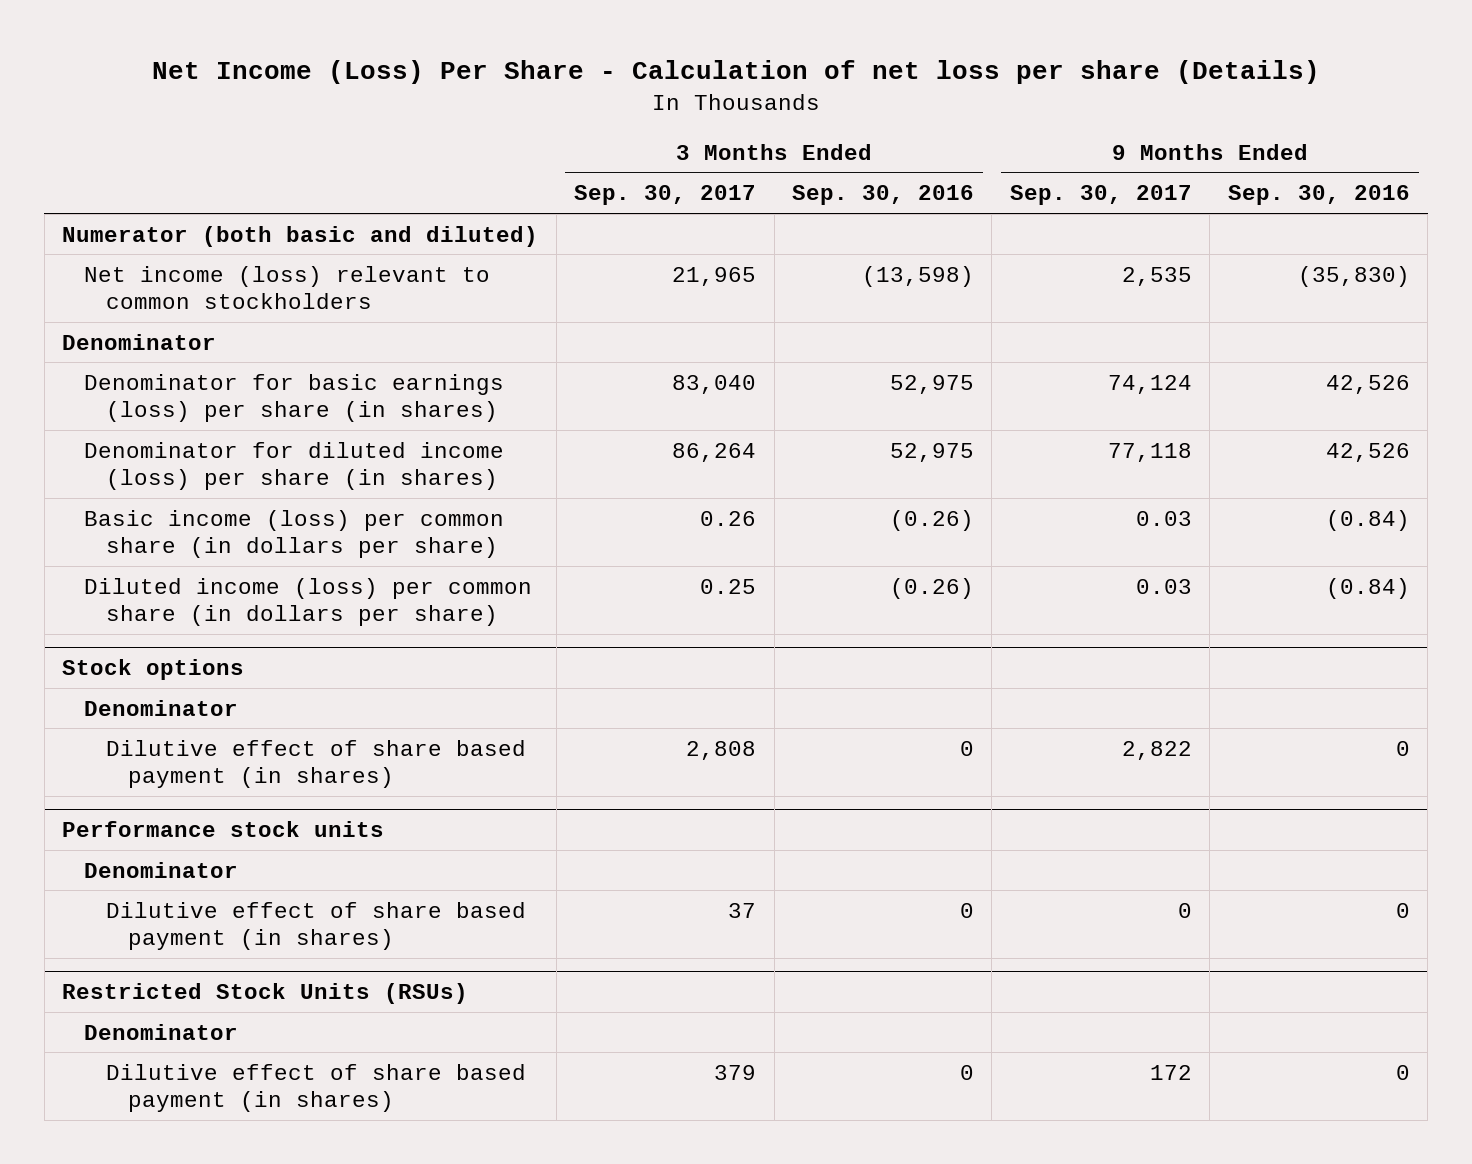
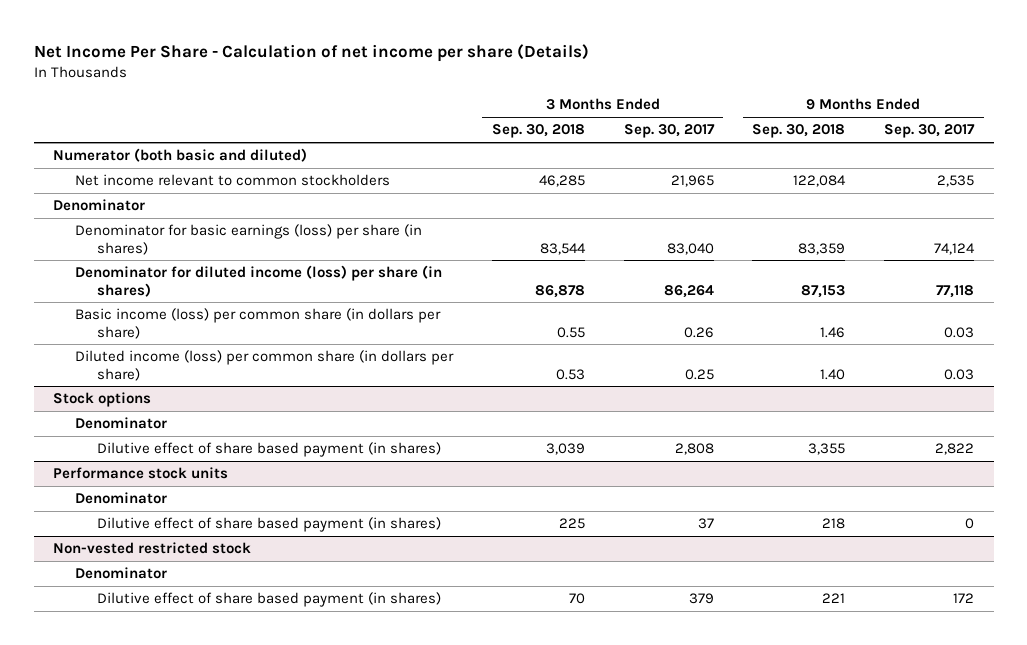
[152,60,1321,85] Net Income (Loss) Per Share - Calculation of net loss per share (Details) -> [33,43,589,62] Net Income Per Share - Calculation of net income per share (Details)
[792,185,975,206] Sep. 30, 2016 -> none
[1227,185,1410,206] Sep. 30, 2016 -> none
none -> [491,124,585,139] Sep. 30, 2018
none -> [752,124,846,139] Sep. 30, 2018
[84,265,491,309] Net income (loss) relevant to common stockholders -> [75,174,391,187] Net income relevant to common stockholders
[62,983,469,1005] Restricted Stock Units (RSUs) -> [52,542,251,555] Non-vested restricted stock

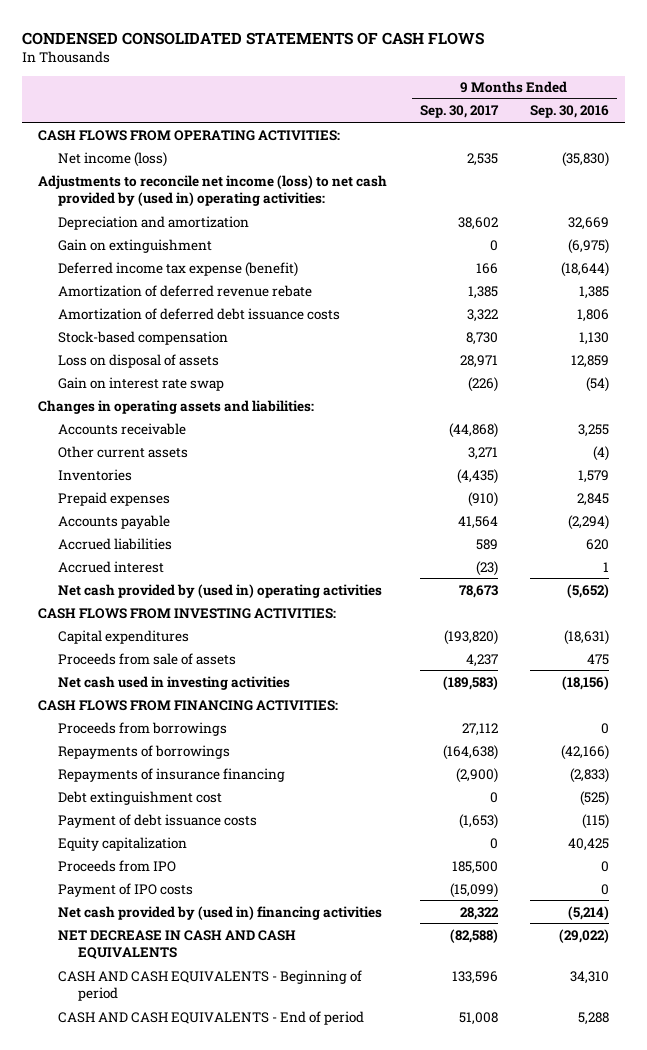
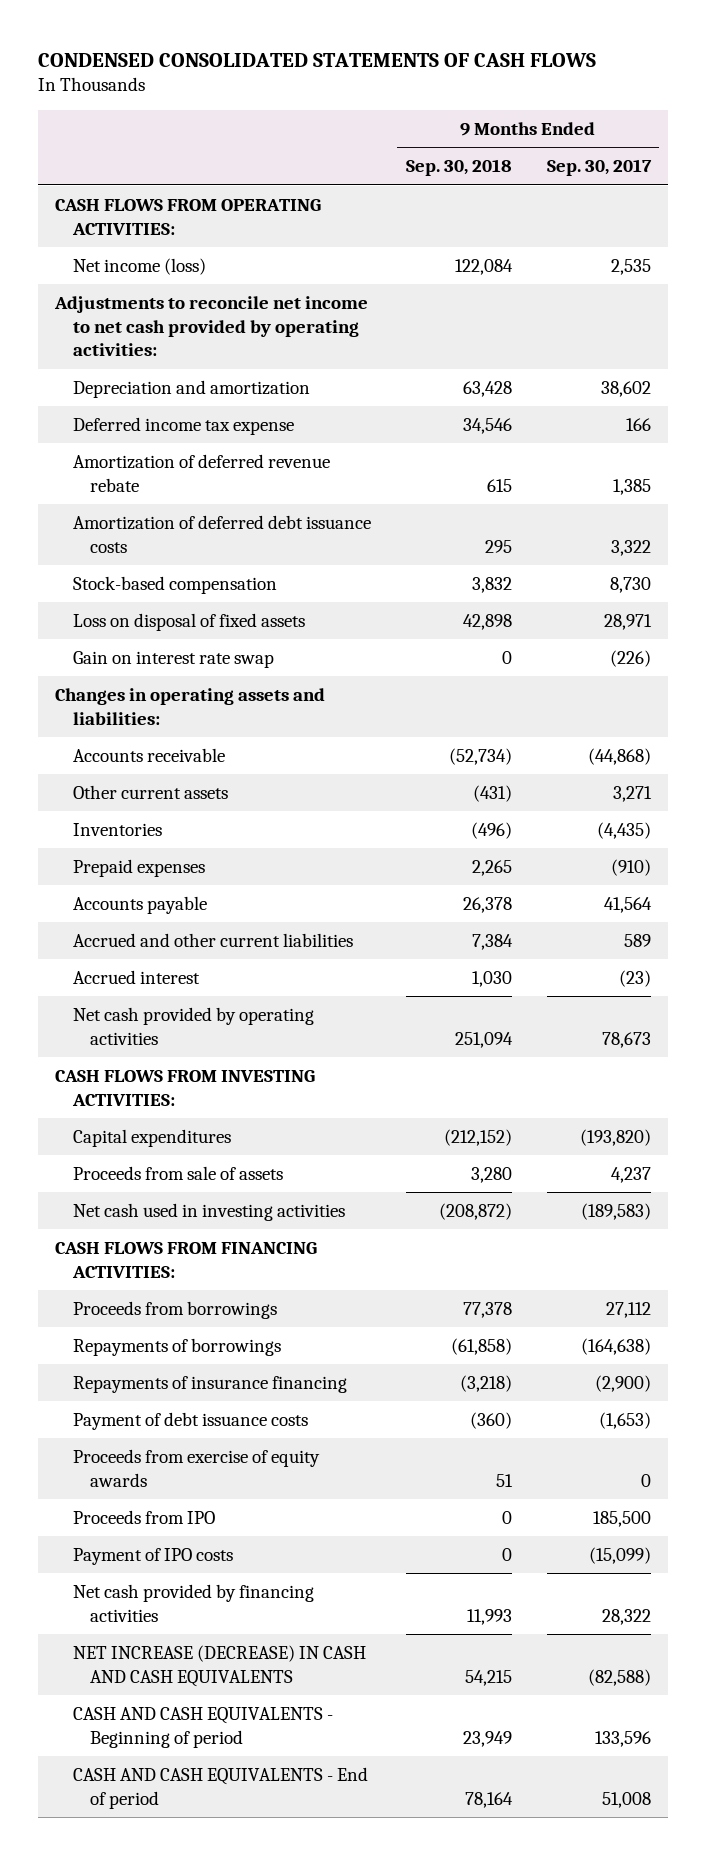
[529,105,609,119] Sep. 30, 2016 -> none
none -> [405,159,512,177] Sep. 30, 2018
[38,174,388,206] Adjustments to reconcile net income (loss) to net cash provided by (used in) operating activities: -> [54,295,369,357] Adjustments to reconcile net income to net cash provided by operating activities:
[58,238,213,253] Gain on extinguishment -> none
[58,261,299,277] Deferred income tax expense (benefit) -> [72,416,294,435] Deferred income tax expense
[58,353,220,368] Loss on disposal of assets -> [72,612,305,631] Loss on disposal of fixed assets
[58,537,173,550] Accrued liabilities -> [72,932,353,947] Accrued and other current liabilities
[58,583,383,598] Net cash provided by (used in) operating activities -> [72,1006,314,1045] Net cash provided by operating activities
[58,790,223,805] Debt extinguishment cost -> none
[58,836,188,851] Equity capitalization -> none
none -> [72,1448,320,1487] Proceeds from exercise of equity awards
[58,905,383,920] Net cash provided by (used in) financing activities -> [72,1583,314,1622] Net cash provided by financing activities
[58,929,297,959] NET DECREASE IN CASH AND CASH EQUIVALENTS -> [72,1644,366,1687] NET INCREASE (DECREASE) IN CASH AND CASH EQUIVALENTS

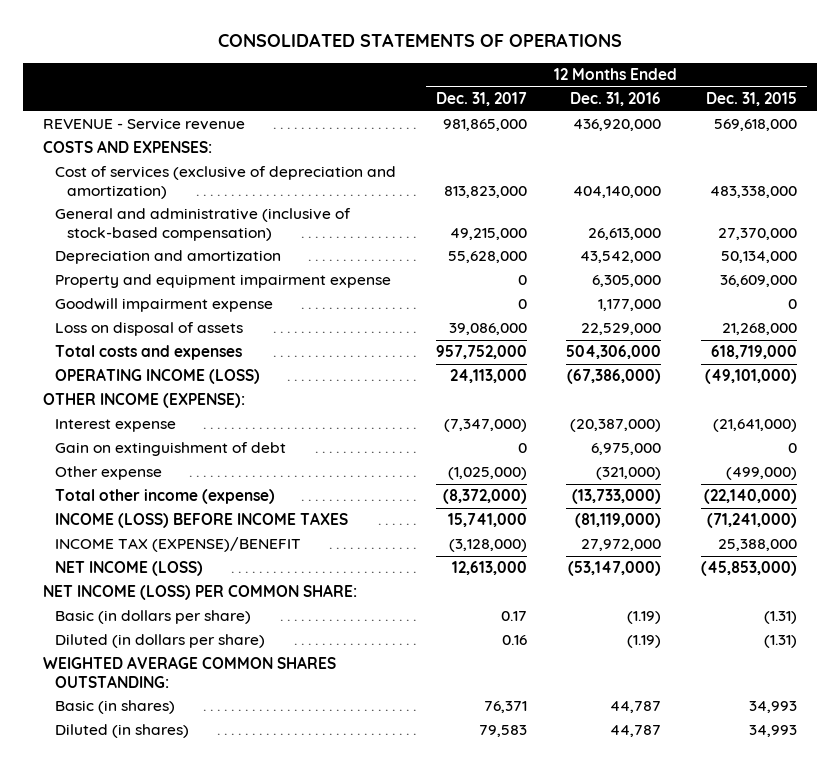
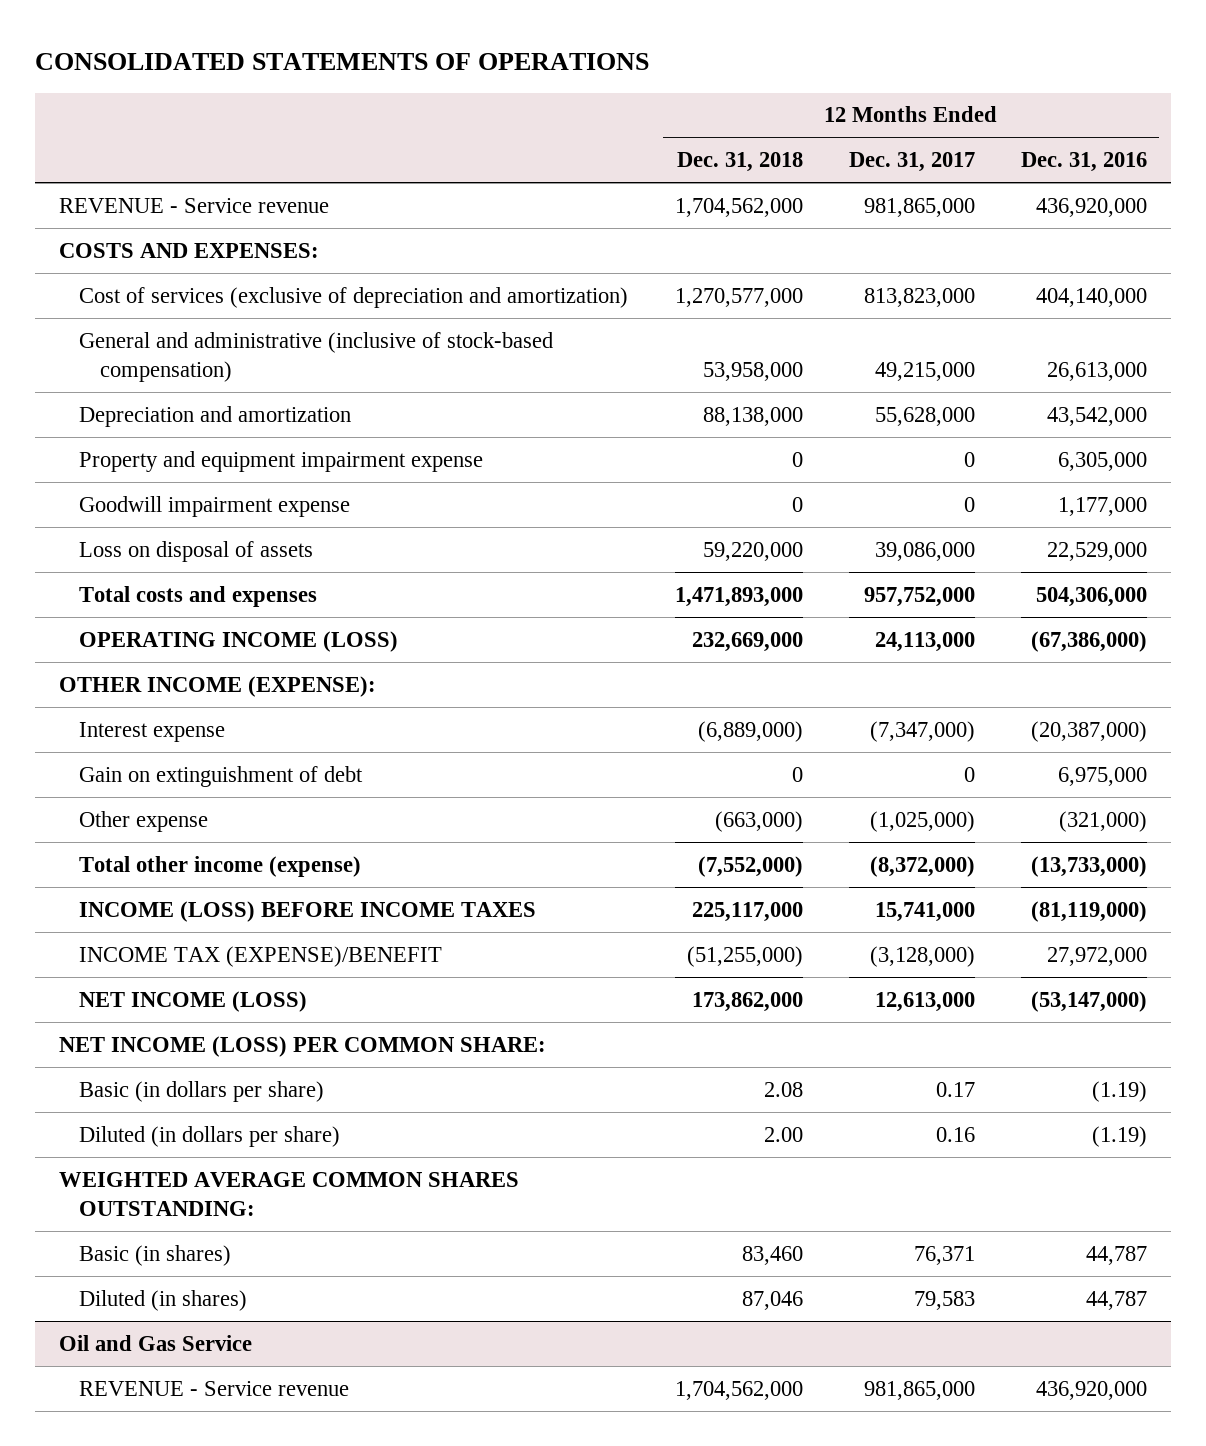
[705,92,797,107] Dec. 31, 2015 -> none
none -> [676,152,803,173] Dec. 31, 2018
none -> [58,1334,252,1351] Oil and Gas Service
none -> [79,1380,350,1396] REVENUE - Service revenue

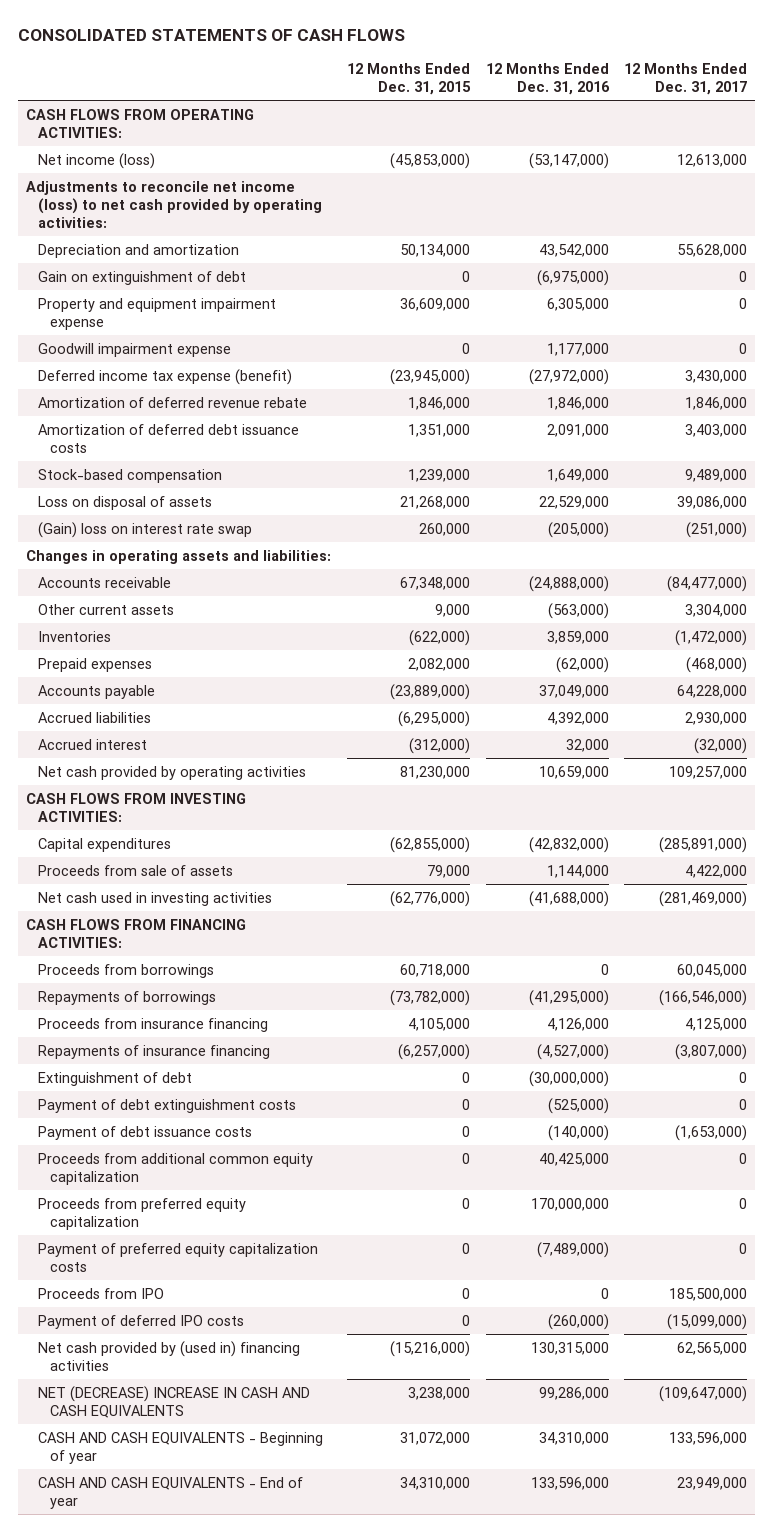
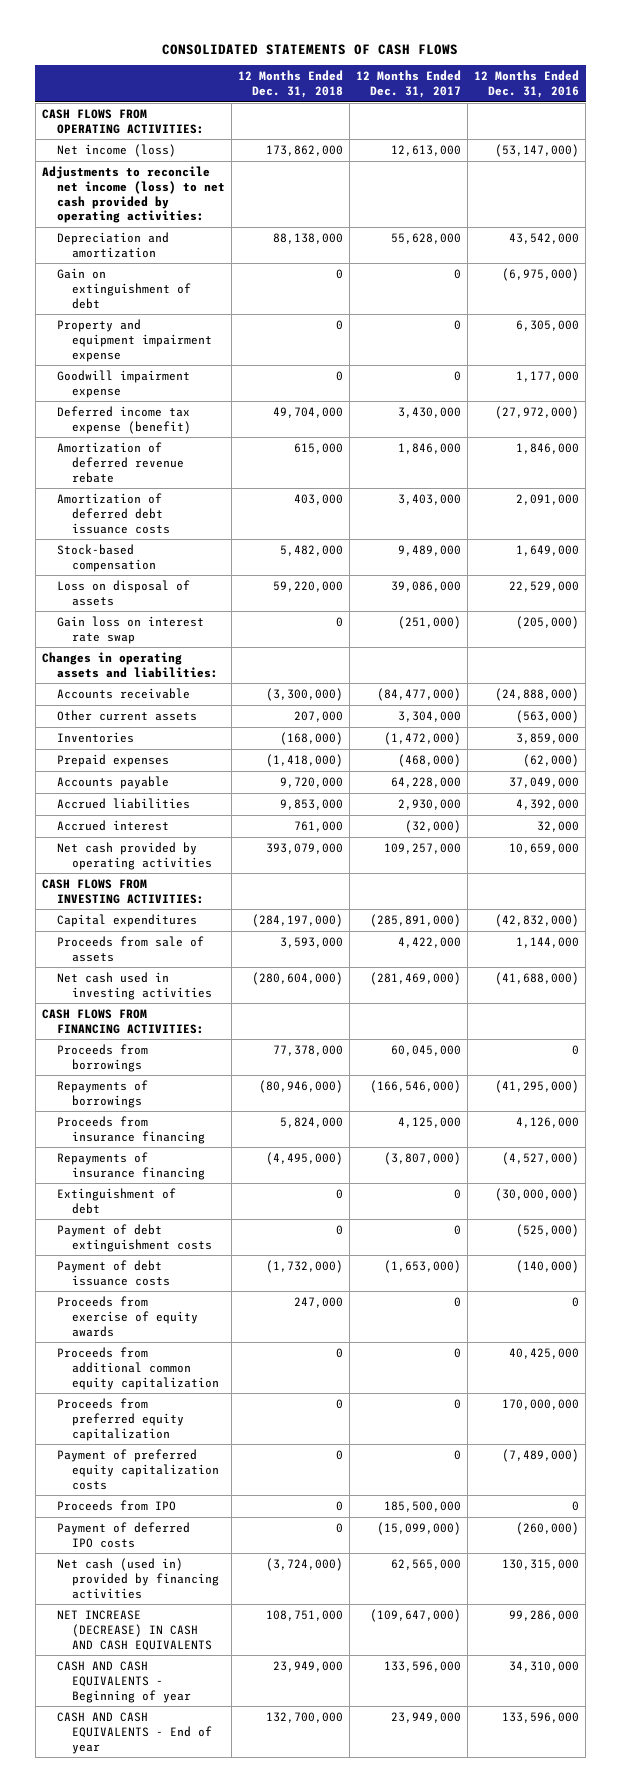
[346,62,471,95] 12 Months Ended Dec. 31, 2015 -> none
none -> [237,70,343,99] 12 Months Ended Dec. 31, 2018
[37,521,252,538] (Gain) loss on interest rate swap -> [56,615,204,644] Gain loss on interest rate swap
none -> [56,1295,199,1337] Proceeds from exercise of equity awards
[37,1340,300,1371] Net cash provided by (used in) financing activities -> [56,1557,220,1599] Net cash (used in) provided by financing activities
[37,1385,310,1418] NET (DECREASE) INCREASE IN CASH AND CASH EQUIVALENTS -> [56,1609,213,1651] NET INCREASE (DECREASE) IN CASH AND CASH EQUIVALENTS

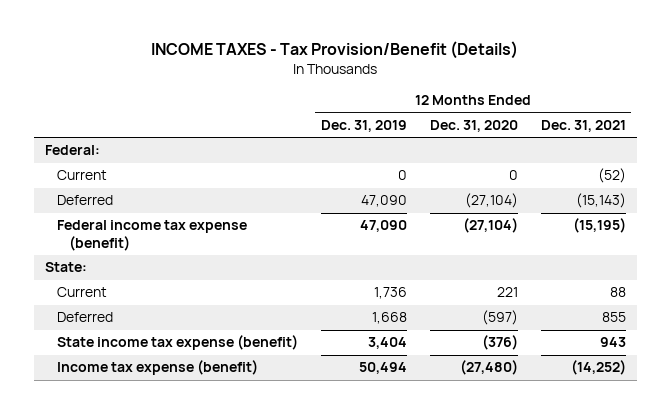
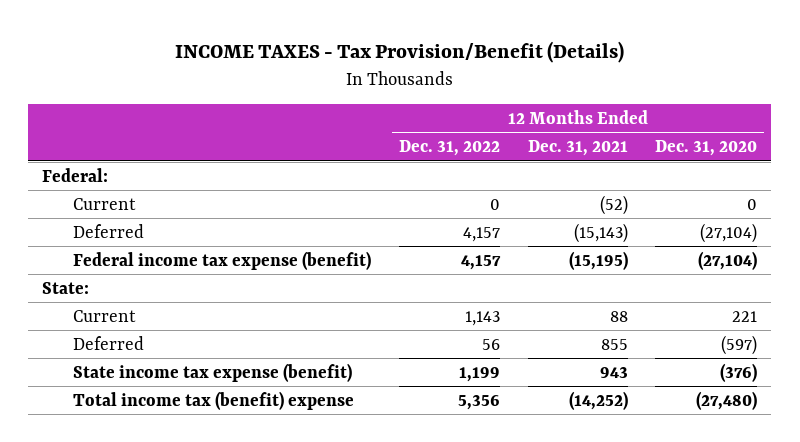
[320,120,407,133] Dec. 31, 2019 -> none
none -> [398,140,500,157] Dec. 31, 2022
[57,360,259,376] Income tax expense (benefit) -> [73,390,355,410] Total income tax (benefit) expense

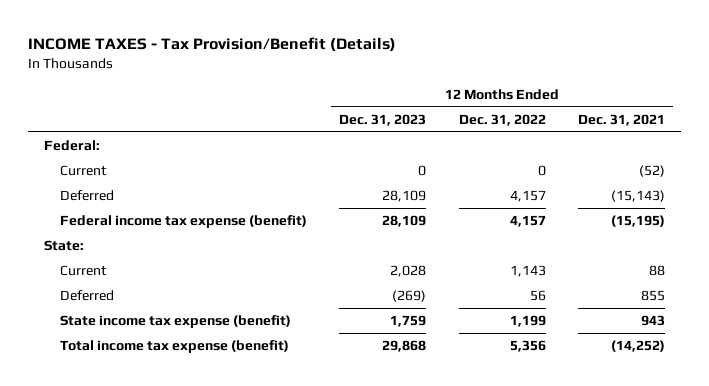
[655,140,758,157] Dec. 31, 2020 -> none
none -> [339,113,427,126] Dec. 31, 2023
[73,390,355,410] Total income tax (benefit) expense -> [60,340,290,354] Total income tax expense (benefit)

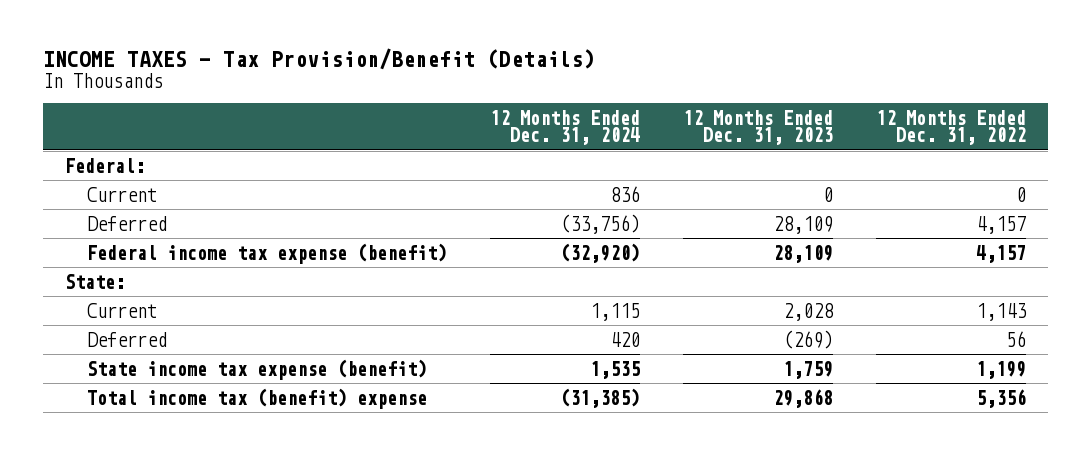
[578,113,666,126] Dec. 31, 2021 -> none
none -> [489,109,640,146] 12 Months Ended Dec. 31, 2024
[60,340,290,354] Total income tax expense (benefit) -> [86,387,427,409] Total income tax (benefit) expense

